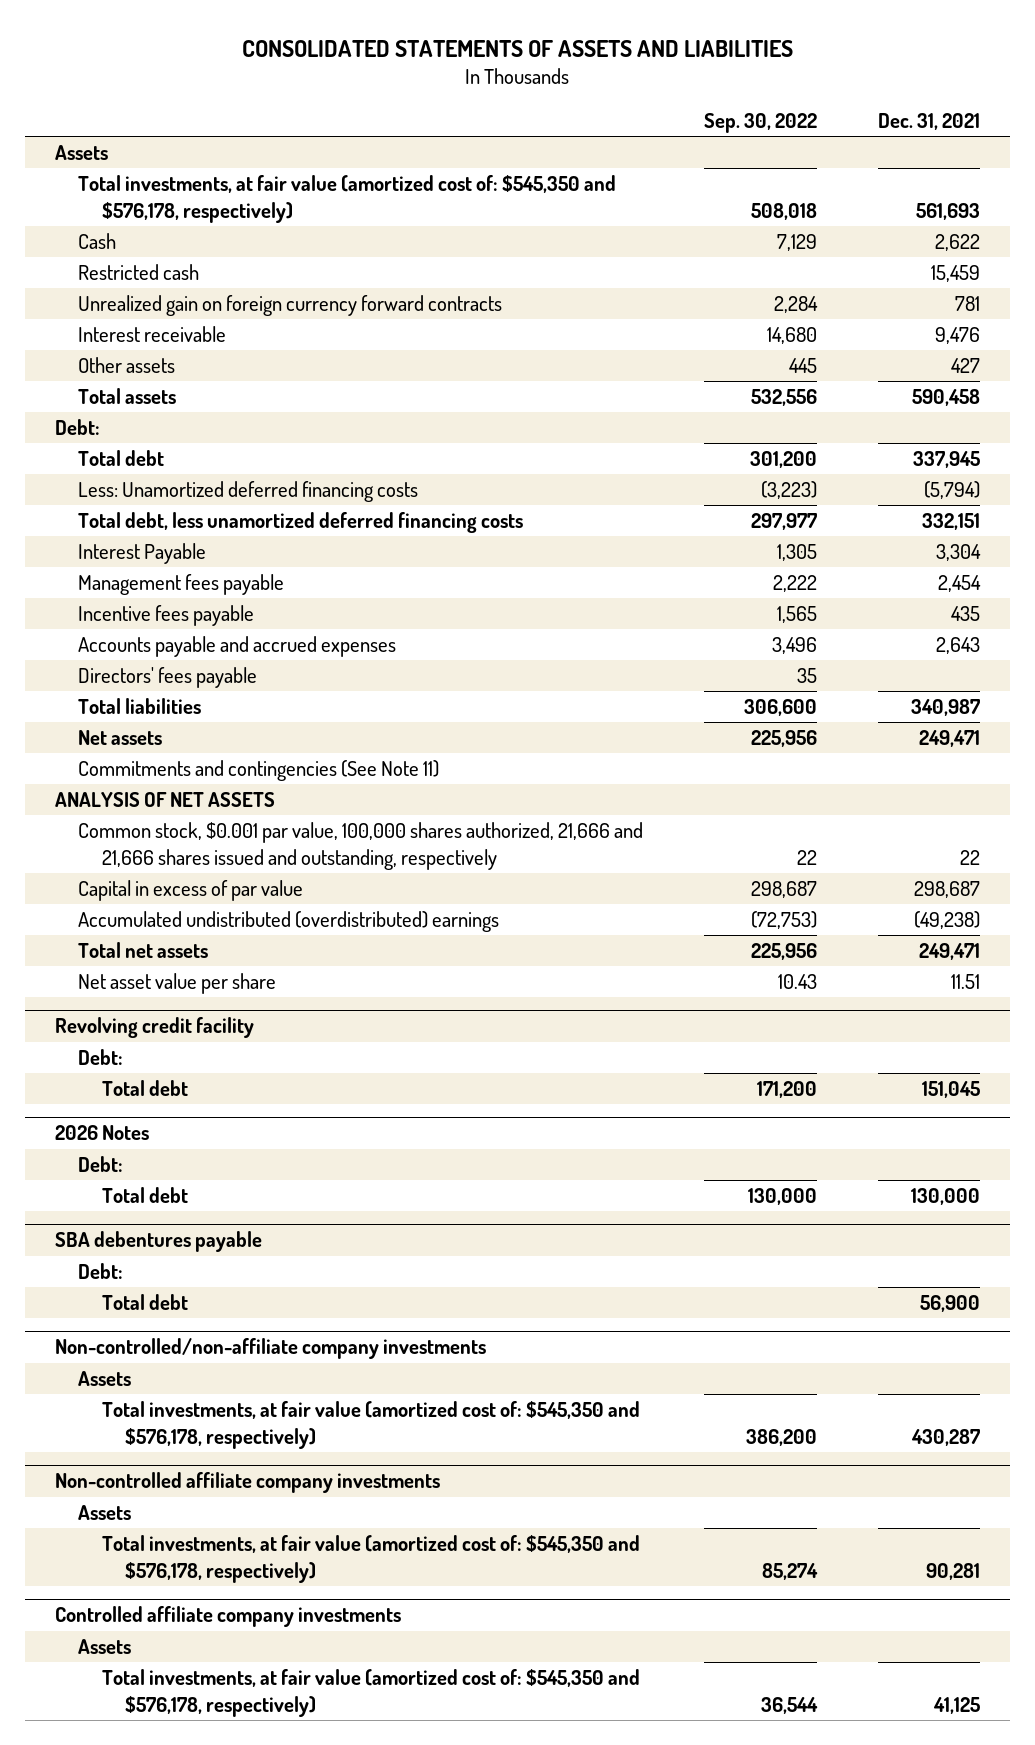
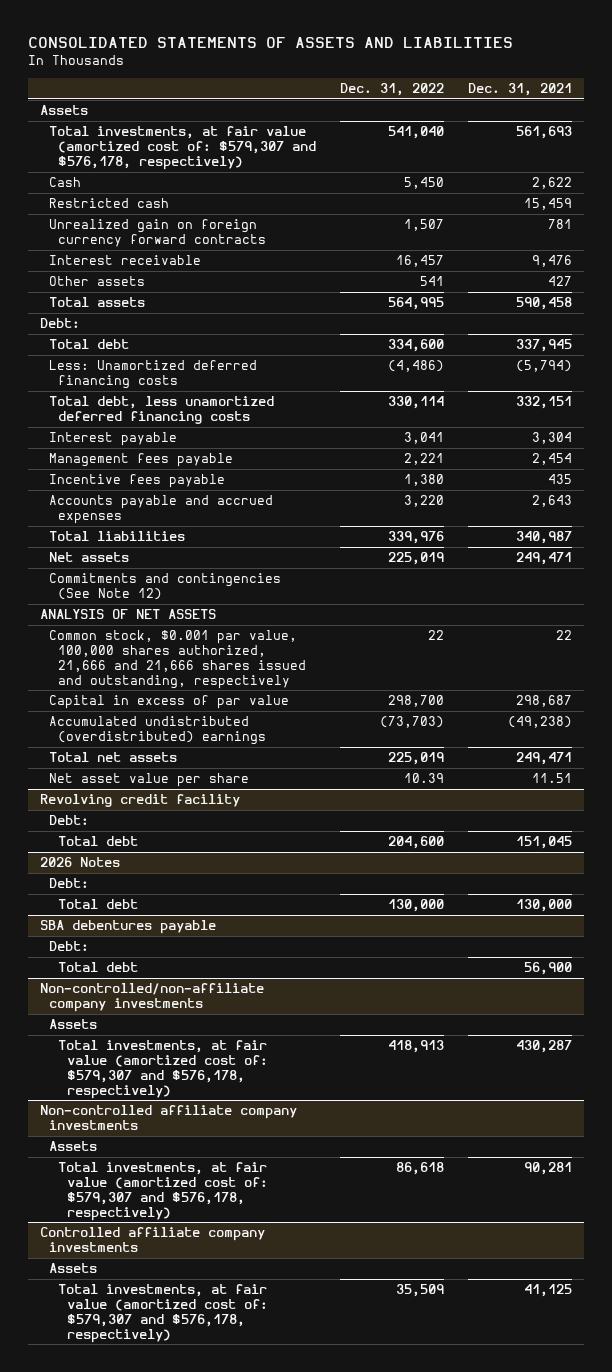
[704,113,818,134] Sep. 30, 2022 -> none
none -> [339,82,444,96] Dec. 31, 2022
[78,175,617,223] Total investments, at fair value (amortized cost of: $545,350 and $576,178, respectively) -> [49,126,317,170] Total investments, at fair value (amortized cost of: $579,307 and $576,178, respectively)
[78,543,207,565] Interest Payable -> [49,432,178,447] Interest payable
[78,667,258,689] Directors' fees payable -> none
[78,760,440,782] Commitments and contingencies (See Note 11) -> [49,573,282,601] Commitments and contingencies (See Note 12)
[101,1401,640,1449] Total investments, at fair value (amortized cost of: $545,350 and $576,178, respectively) -> [58,1040,269,1099] Total investments, at fair value (amortized cost of: $579,307 and $576,178, respectively)
[101,1535,640,1583] Total investments, at fair value (amortized cost of: $545,350 and $576,178, respectively) -> [58,1162,269,1221] Total investments, at fair value (amortized cost of: $579,307 and $576,178, respectively)
[101,1669,640,1717] Total investments, at fair value (amortized cost of: $545,350 and $576,178, respectively) -> [58,1284,269,1343] Total investments, at fair value (amortized cost of: $579,307 and $576,178, respectively)

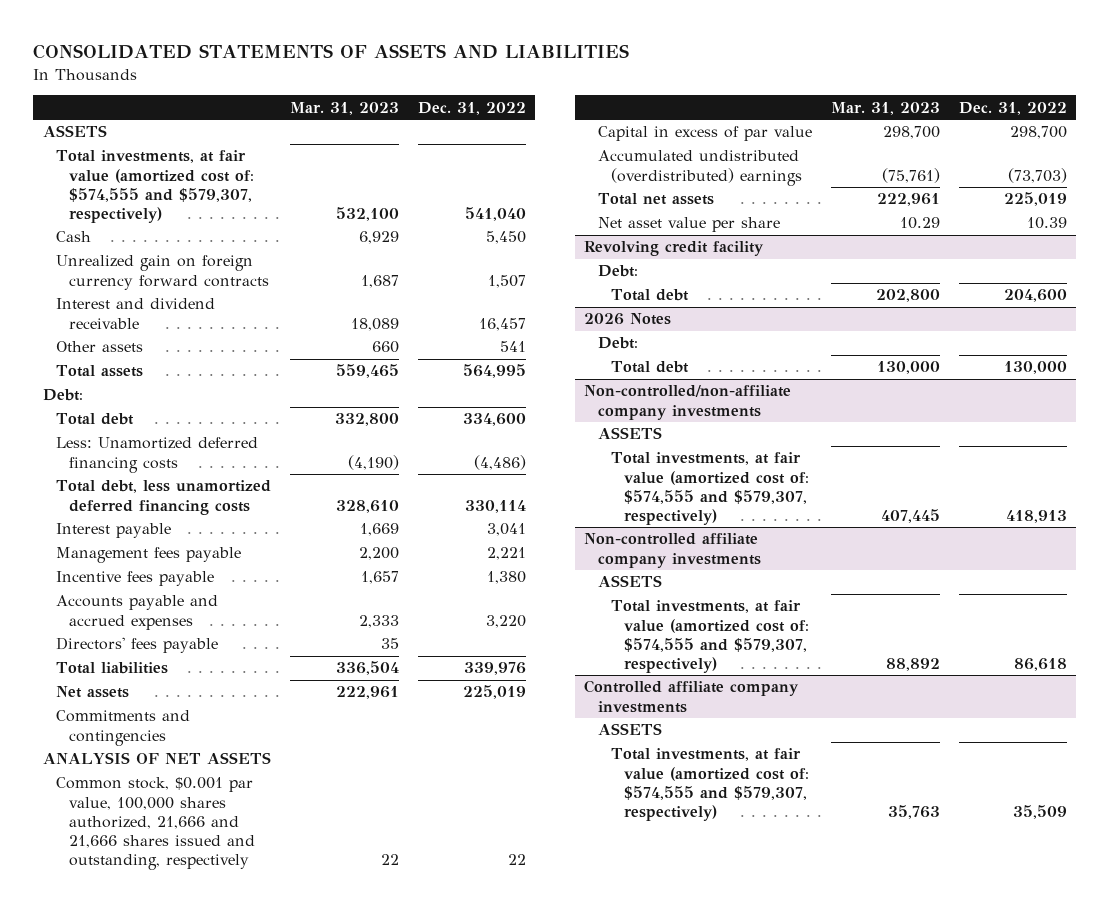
[467,82,572,96] Dec. 31, 2021 -> none
none -> [289,101,399,115] Mar. 31, 2023
[40,105,89,116] Assets -> [42,125,107,138] ASSETS
[49,126,317,170] Total investments, at fair value (amortized cost of: $579,307 and $576,178, respectively) -> [56,150,255,224] Total investments, at fair value (amortized cost of: $574,555 and $579,307, respectively)
[49,198,170,209] Restricted cash -> none
[49,255,202,266] Interest receivable -> [56,298,216,329] Interest and dividend receivable
none -> [56,637,219,654] Directors' fees payable
[49,573,282,601] Commitments and contingencies (See Note 12) -> [56,710,191,746] Commitments and contingencies
[40,920,217,935] SBA debentures payable -> none
[49,941,90,952] Debt: -> none
[58,962,139,973] Total debt -> none
[49,1019,98,1030] Assets -> [597,427,662,440] ASSETS
[58,1040,269,1099] Total investments, at fair value (amortized cost of: $579,307 and $576,178, respectively) -> [610,452,810,526] Total investments, at fair value (amortized cost of: $574,555 and $579,307, respectively)
[49,1141,98,1152] Assets -> [597,575,662,588] ASSETS
[58,1162,269,1221] Total investments, at fair value (amortized cost of: $579,307 and $576,178, respectively) -> [610,600,810,674] Total investments, at fair value (amortized cost of: $574,555 and $579,307, respectively)
[49,1263,98,1274] Assets -> [597,723,662,736] ASSETS
[58,1284,269,1343] Total investments, at fair value (amortized cost of: $579,307 and $576,178, respectively) -> [610,748,810,822] Total investments, at fair value (amortized cost of: $574,555 and $579,307, respectively)

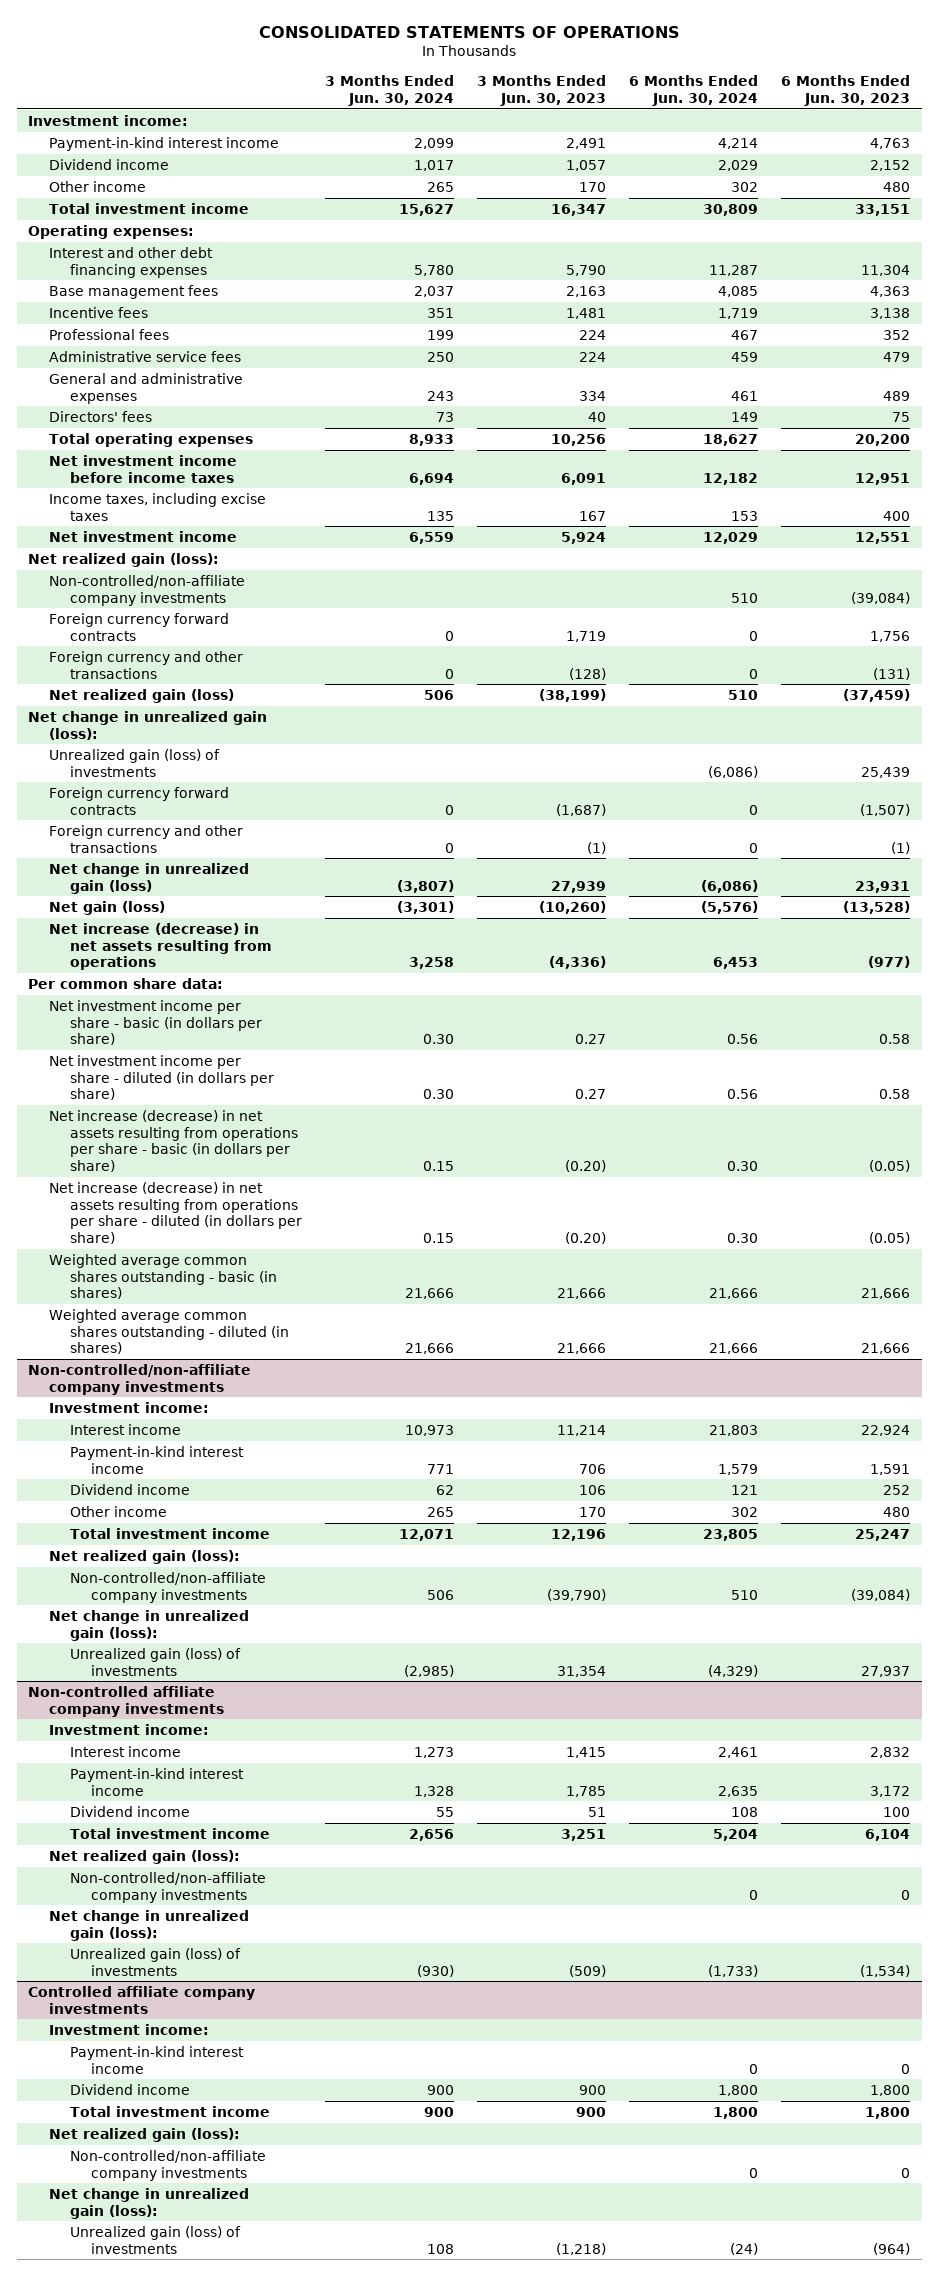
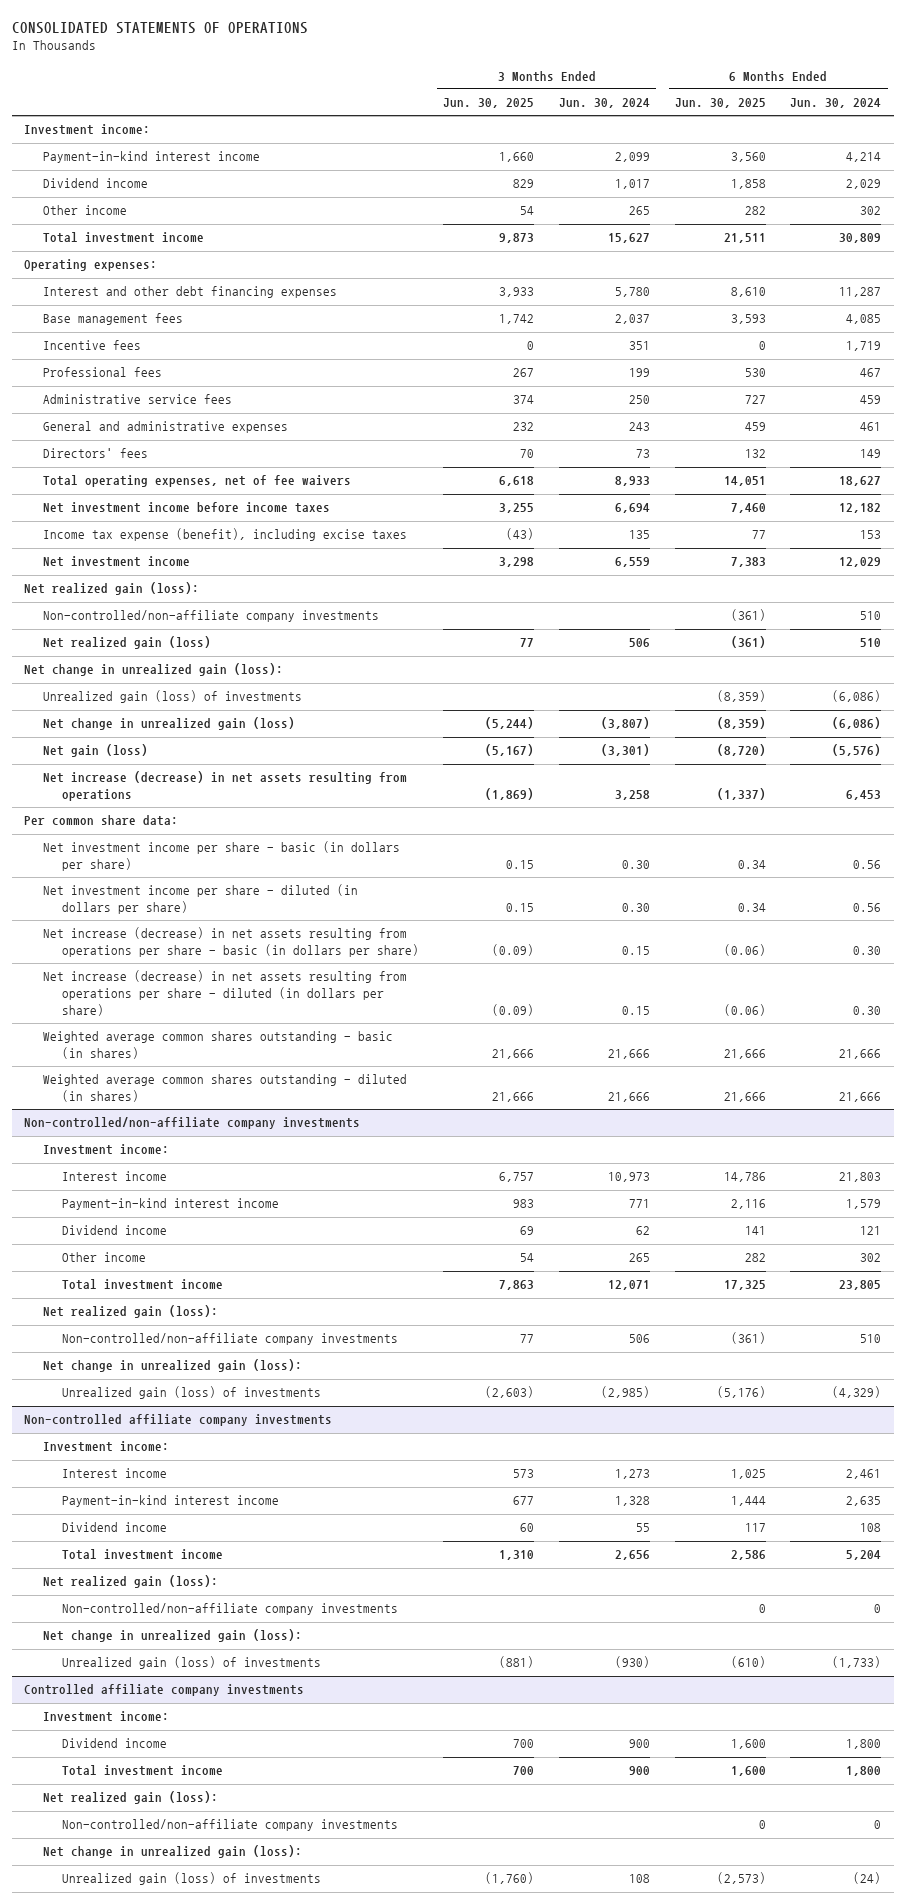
[476,75,606,106] 3 Months Ended Jun. 30, 2023 -> none
[781,75,911,106] 6 Months Ended Jun. 30, 2023 -> none
none -> [443,98,535,109] Jun. 30, 2025
none -> [674,98,766,109] Jun. 30, 2025
[48,432,253,447] Total operating expenses -> [42,475,351,488] Total operating expenses, net of fee waivers
[48,492,266,521] Income taxes, including excise taxes -> [42,528,407,542] Income tax expense (benefit), including excise taxes
[48,612,229,641] Foreign currency forward contracts -> none
[48,650,243,679] Foreign currency and other transactions -> none
[48,786,229,815] Foreign currency forward contracts -> none
[48,824,243,853] Foreign currency and other transactions -> none
[69,2045,244,2074] Payment-in-kind interest income -> none

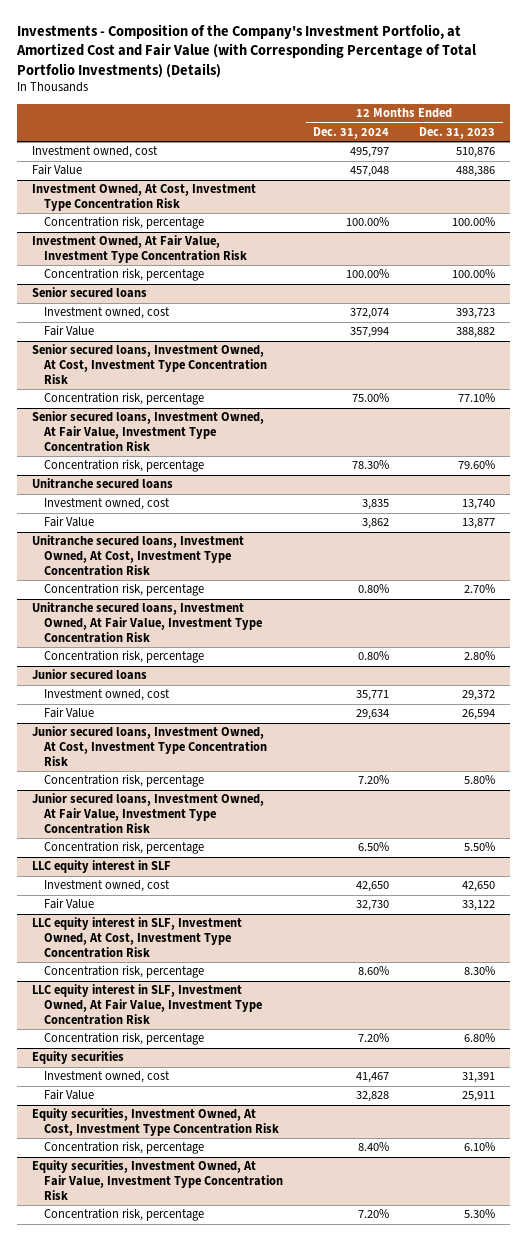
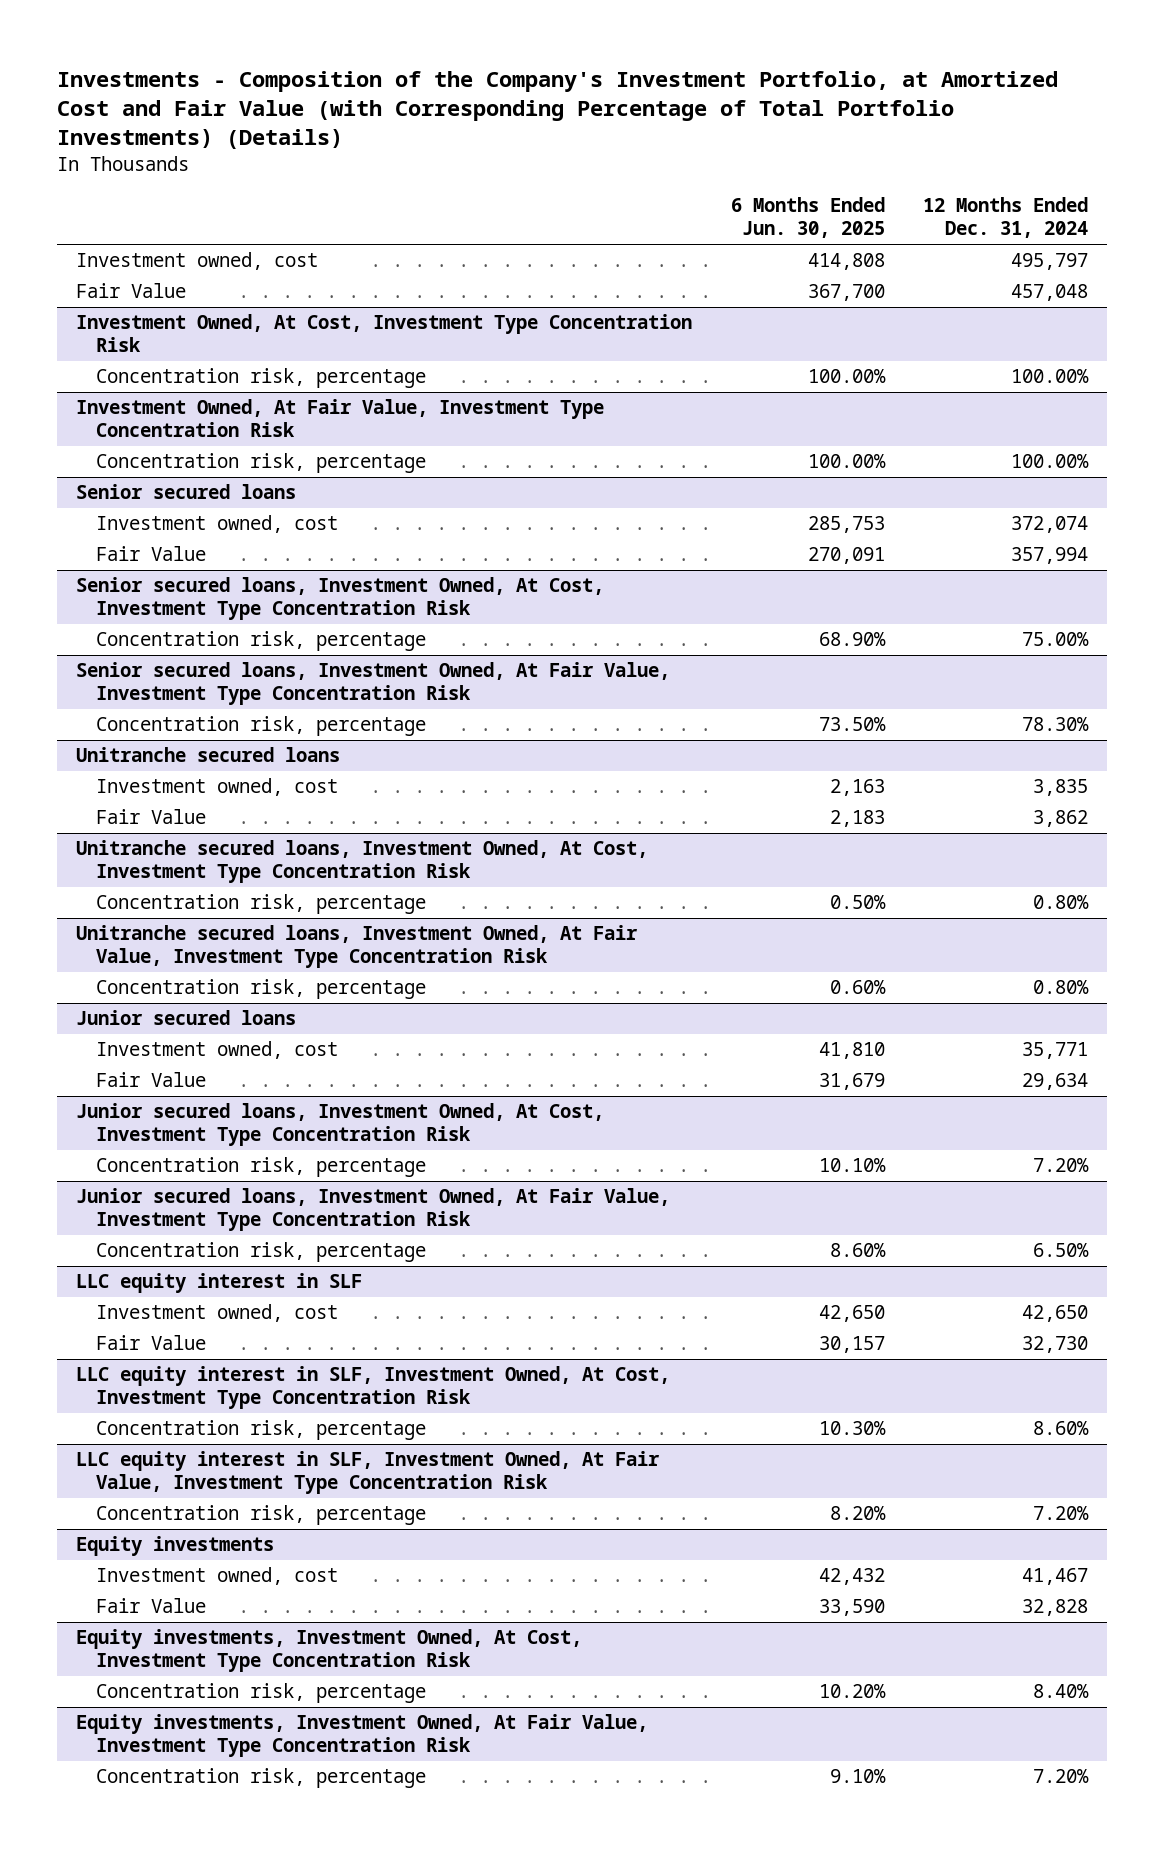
[419,127,496,140] Dec. 31, 2023 -> none
none -> [730,197,885,239] 6 Months Ended Jun. 30, 2025
[31,1051,124,1065] Equity securities -> [76,1536,275,1557] Equity investments
[31,1108,280,1137] Equity securities, Investment Owned, At Cost, Investment Type Concentration Risk -> [76,1629,583,1673] Equity investments, Investment Owned, At Cost, Investment Type Concentration Risk
[31,1160,284,1200] Equity securities, Investment Owned, At Fair Value, Investment Type Concentration Risk -> [76,1714,649,1758] Equity investments, Investment Owned, At Fair Value, Investment Type Concentration Risk

